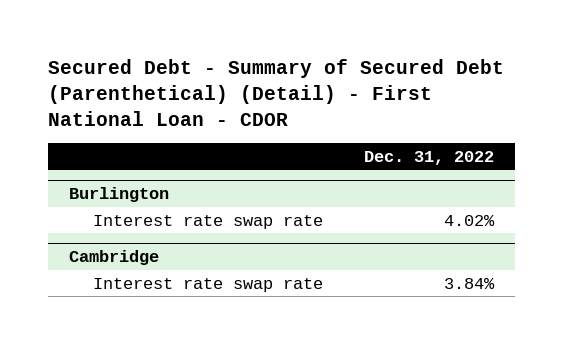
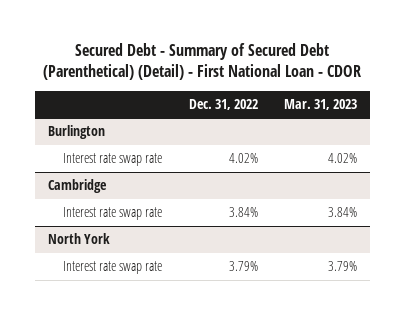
none -> [283,98,357,110] Mar. 31, 2023
none -> [47,233,110,245] North York
none -> [63,261,163,275] Interest rate swap rate

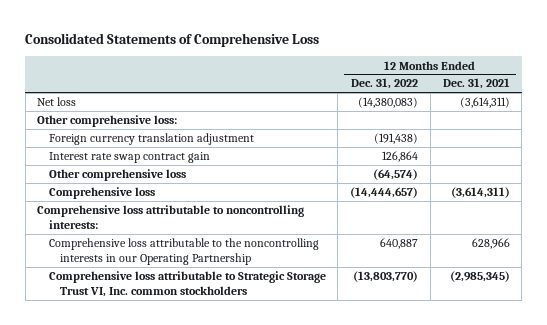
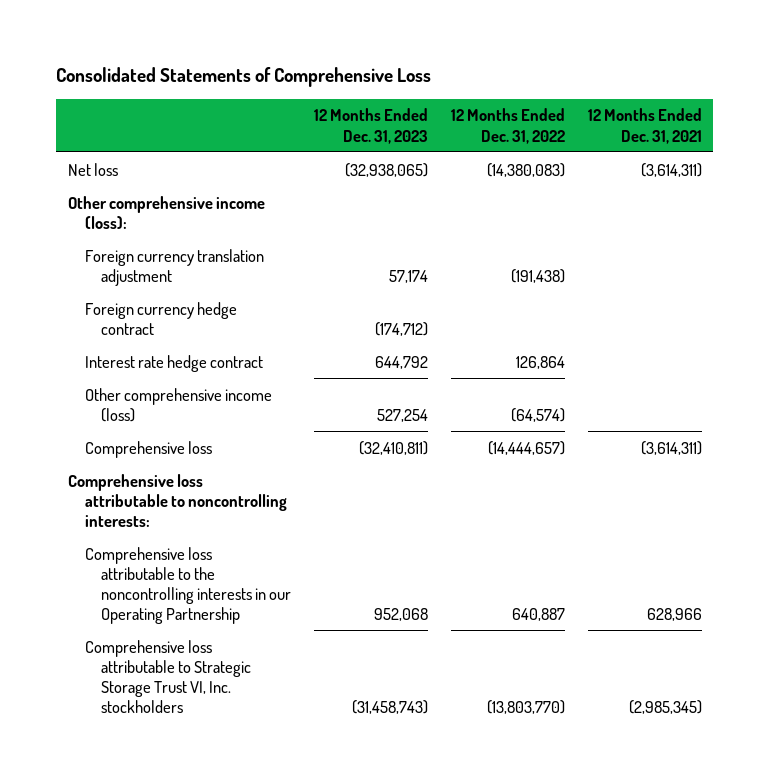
none -> [314,108,429,144] 12 Months Ended Dec. 31, 2023
[37,115,178,128] Other comprehensive loss: -> [67,195,265,229] Other comprehensive income (loss):
none -> [84,301,237,335] Foreign currency hedge contract
[48,152,210,164] Interest rate swap contract gain -> [84,354,263,372] Interest rate hedge contract
[48,169,186,182] Other comprehensive loss -> [84,387,272,422] Other comprehensive income (loss)
[48,271,326,297] Comprehensive loss attributable to Strategic Storage Trust VI, Inc. common stockholders -> [84,639,252,713] Comprehensive loss attributable to Strategic Storage Trust VI, Inc. stockholders

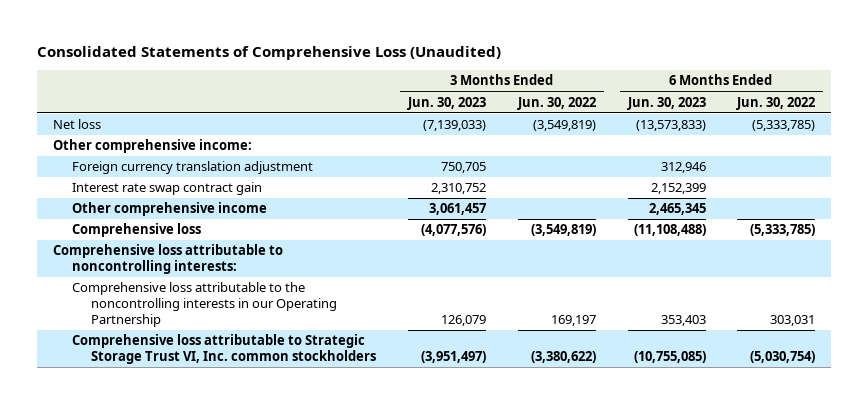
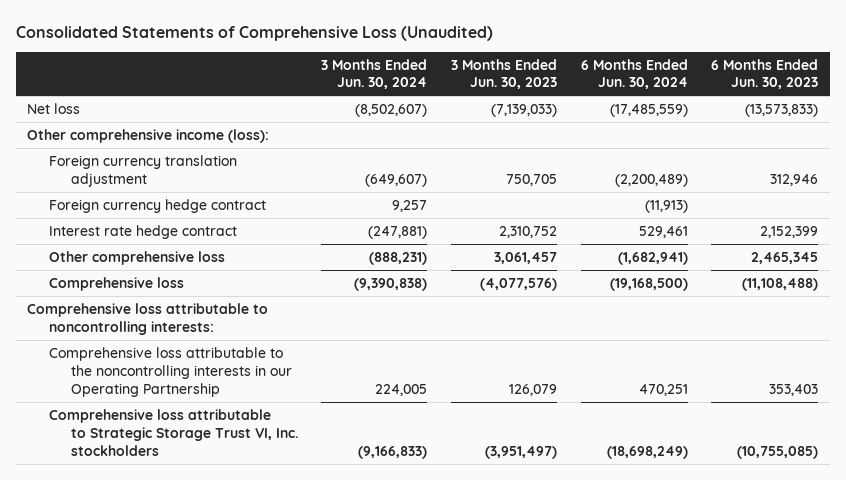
[516,96,596,110] Jun. 30, 2022 -> none
[736,96,816,110] Jun. 30, 2022 -> none
none -> [321,58,428,90] 3 Months Ended Jun. 30, 2024
none -> [580,58,688,90] 6 Months Ended Jun. 30, 2024
[53,139,253,154] Other comprehensive income: -> [27,128,270,143] Other comprehensive income (loss):
none -> [49,198,267,213] Foreign currency hedge contract
[72,182,263,196] Interest rate swap contract gain -> [49,224,238,239] Interest rate hedge contract
[72,202,268,217] Other comprehensive income -> [49,250,226,265] Other comprehensive loss
[72,334,377,365] Comprehensive loss attributable to Strategic Storage Trust VI, Inc. common stockholders -> [49,408,298,456] Comprehensive loss attributable to Strategic Storage Trust VI, Inc. stockholders

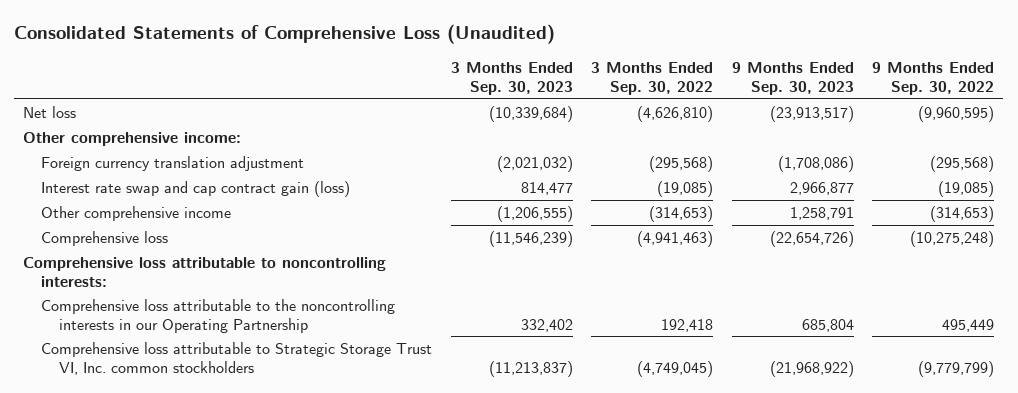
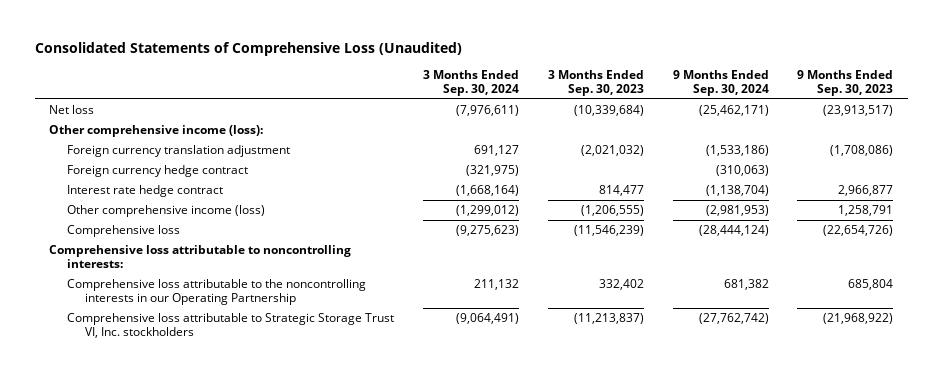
[591,62,714,95] 3 Months Ended Sep. 30, 2022 -> none
[872,62,995,95] 9 Months Ended Sep. 30, 2022 -> none
none -> [422,69,519,96] 3 Months Ended Sep. 30, 2024
none -> [672,69,769,96] 9 Months Ended Sep. 30, 2024
[23,132,242,147] Other comprehensive income: -> [49,125,264,138] Other comprehensive income (loss):
none -> [67,165,249,178] Foreign currency hedge contract
[41,181,351,198] Interest rate swap and cap contract gain (loss) -> [67,185,224,198] Interest rate hedge contract
[41,206,232,222] Other comprehensive income -> [67,205,266,218] Other comprehensive income (loss)
[41,342,433,375] Comprehensive loss attributable to Strategic Storage Trust VI, Inc. common stockholders -> [67,313,395,339] Comprehensive loss attributable to Strategic Storage Trust VI, Inc. stockholders

